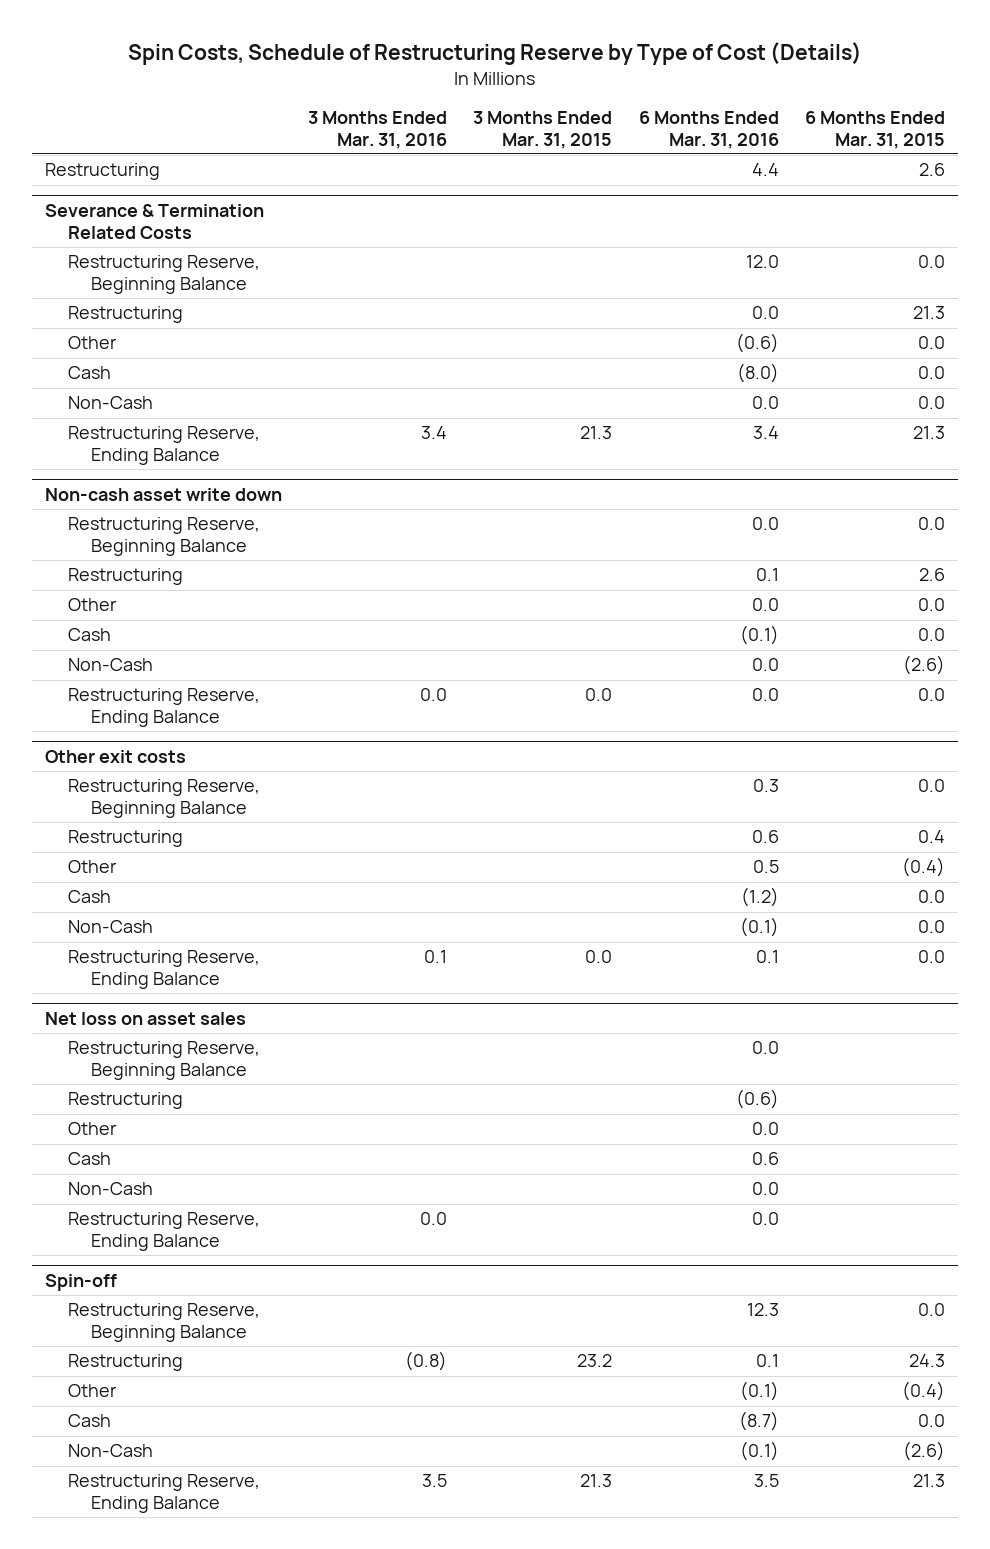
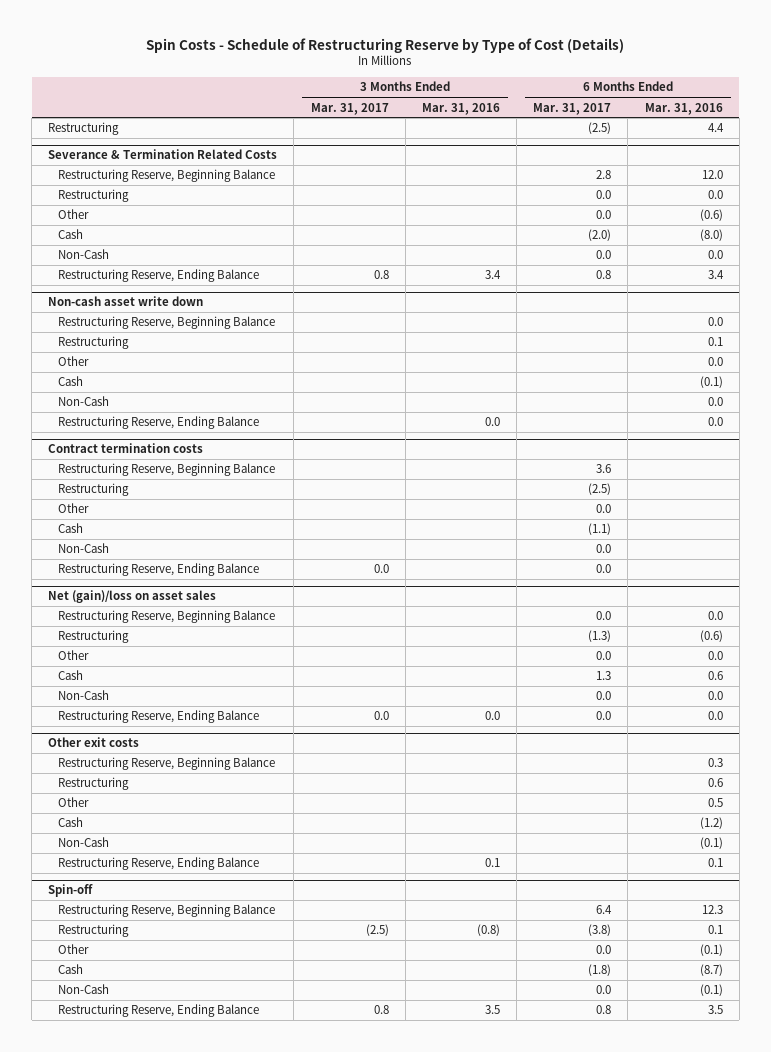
[127,42,862,66] Spin Costs, Schedule of Restructuring Reserve by Type of Cost (Details) -> [146,37,625,53] Spin Costs - Schedule of Restructuring Reserve by Type of Cost (Details)
[473,111,613,149] 3 Months Ended Mar. 31, 2015 -> none
[804,111,945,149] 6 Months Ended Mar. 31, 2015 -> none
none -> [310,102,389,115] Mar. 31, 2017
none -> [533,102,612,115] Mar. 31, 2017
none -> [48,443,204,454] Contract termination costs
none -> [58,463,276,477] Restructuring Reserve, Beginning Balance
none -> [58,483,130,497] Restructuring
none -> [58,503,90,514] Other
none -> [58,523,84,534] Cash
none -> [58,543,110,554] Non-Cash
none -> [58,563,260,577] Restructuring Reserve, Ending Balance
none -> [48,590,217,604] Net (gain)/loss on asset sales
none -> [58,610,276,624] Restructuring Reserve, Beginning Balance
none -> [58,630,130,644] Restructuring
none -> [58,650,90,661] Other
none -> [58,670,84,681] Cash
none -> [58,690,110,701] Non-Cash
none -> [58,710,260,724] Restructuring Reserve, Ending Balance
[44,1012,246,1026] Net loss on asset sales -> none
[68,1041,261,1080] Restructuring Reserve, Beginning Balance -> none
[68,1092,184,1110] Restructuring -> none
[68,1122,118,1136] Other -> none
[68,1152,112,1166] Cash -> none
[68,1182,154,1196] Non-Cash -> none
[68,1212,261,1251] Restructuring Reserve, Ending Balance -> none

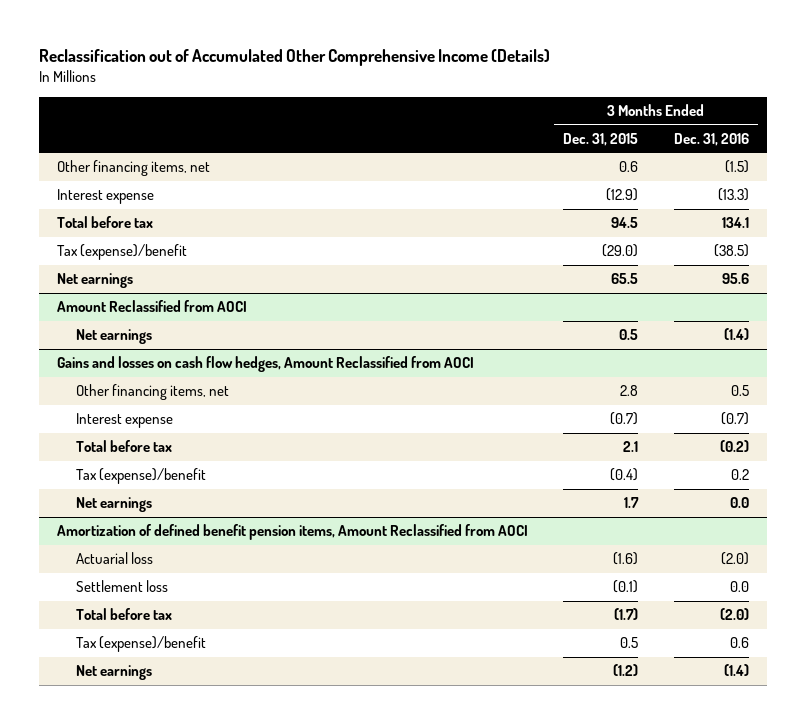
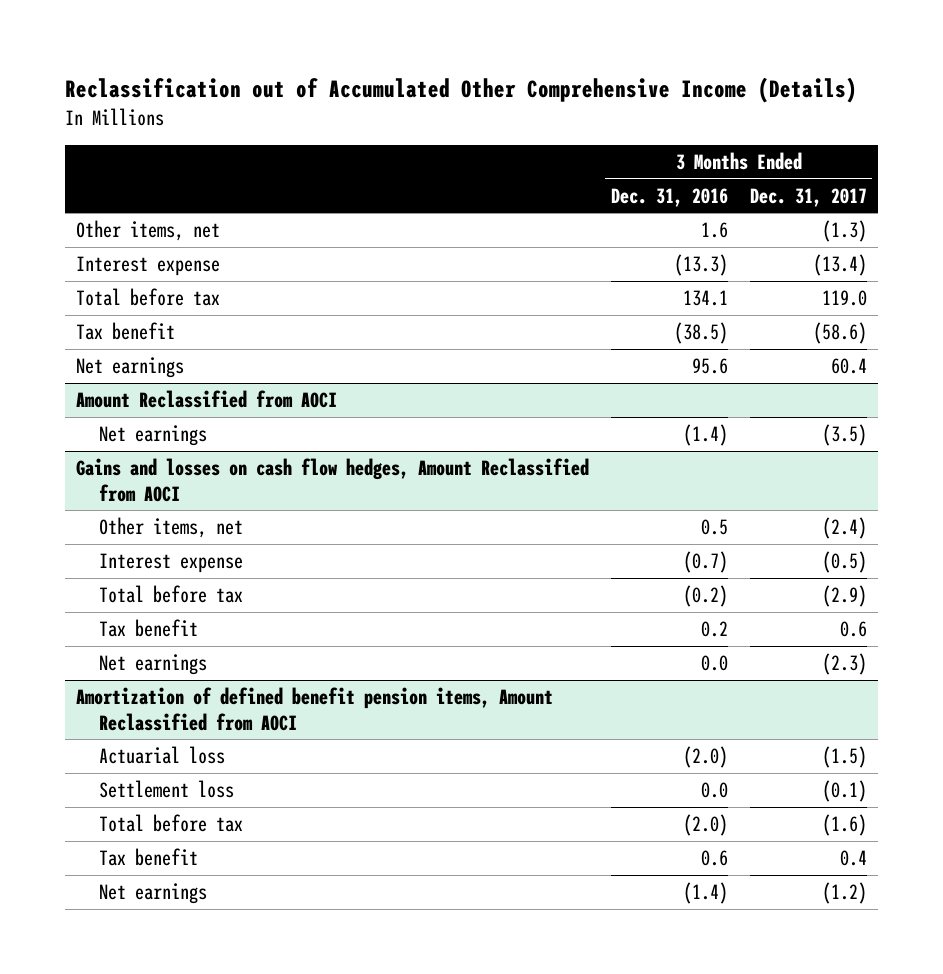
[563,132,639,146] Dec. 31, 2015 -> none
none -> [749,187,867,207] Dec. 31, 2017
[56,160,210,177] Other financing items, net -> [76,219,221,241] Other items, net
[724,160,749,174] (1.5) -> [700,221,728,238] 1.6
[56,244,187,261] Tax (expense)/benefit -> [76,321,176,340] Tax benefit
[75,384,229,401] Other financing items, net -> [98,516,243,538] Other items, net
[75,468,206,485] Tax (expense)/benefit -> [98,618,198,637] Tax benefit
[75,636,206,653] Tax (expense)/benefit -> [98,847,198,866] Tax benefit

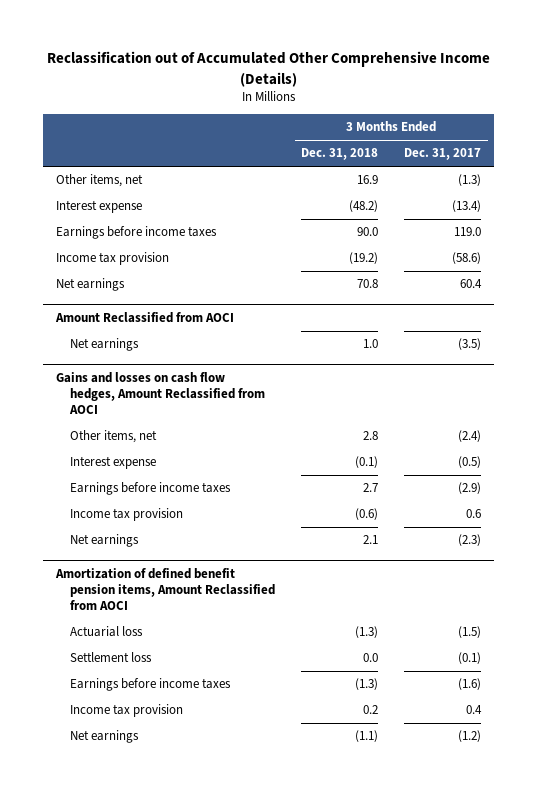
[610,187,728,207] Dec. 31, 2016 -> none
none -> [301,148,379,161] Dec. 31, 2018
[76,287,221,306] Total before tax -> [56,226,218,240] Earnings before income taxes
[76,321,176,340] Tax benefit -> [56,252,170,266] Income tax provision
[98,584,243,603] Total before tax -> [70,482,232,496] Earnings before income taxes
[98,618,198,637] Tax benefit -> [70,508,184,522] Income tax provision
[98,813,243,832] Total before tax -> [70,678,232,692] Earnings before income taxes
[98,847,198,866] Tax benefit -> [70,704,184,718] Income tax provision

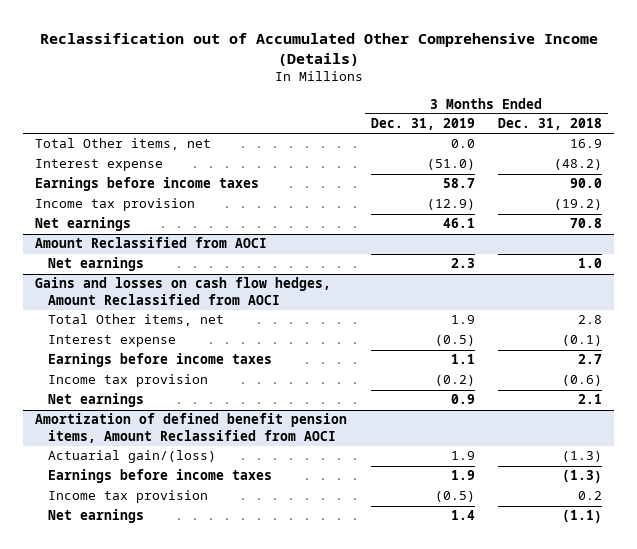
[404,148,482,161] Dec. 31, 2017 -> none
none -> [370,118,475,131] Dec. 31, 2019
[56,174,144,188] Other items, net -> [35,138,212,151] Total Other items, net
[70,430,158,444] Other items, net -> [48,314,225,327] Total Other items, net
[70,652,153,663] Settlement loss -> none
[70,626,144,638] Actuarial loss -> [48,450,217,464] Actuarial gain/(loss)

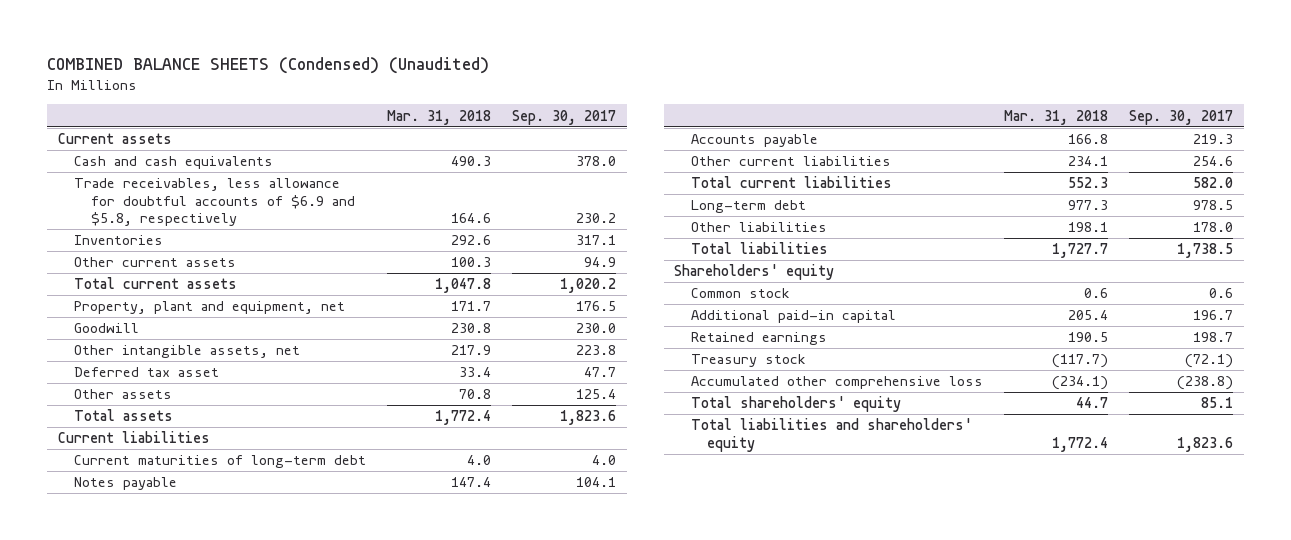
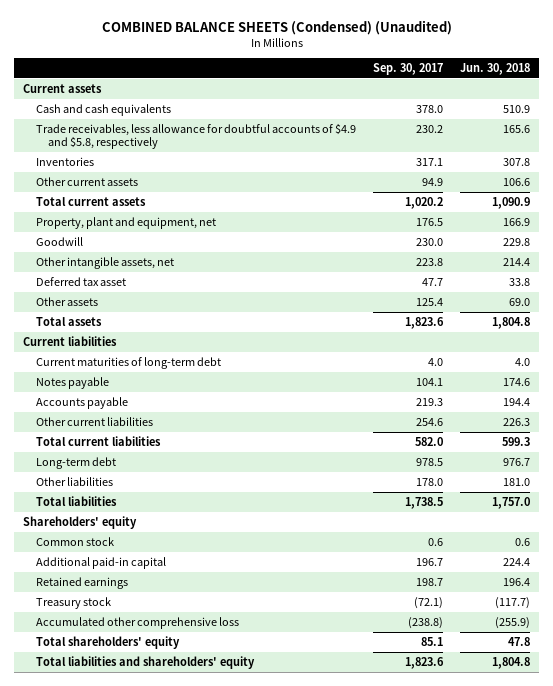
[387,109,492,125] Mar. 31, 2018 -> none
none -> [460,62,531,75] Jun. 30, 2018
[74,178,355,227] Trade receivables, less allowance for doubtful accounts of $6.9 and $5.8, respectively -> [35,123,356,150] Trade receivables, less allowance for doubtful accounts of $4.9 and $5.8, respectively

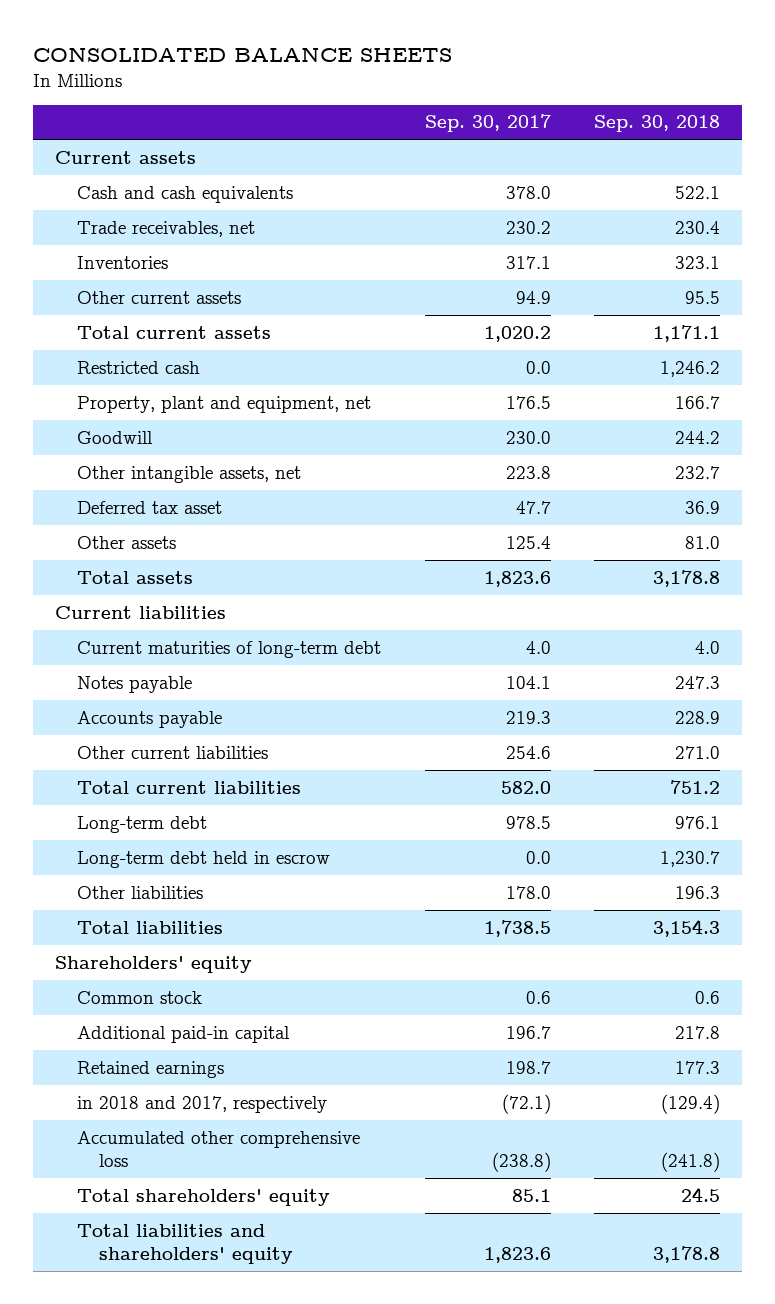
[101,19,452,35] COMBINED BALANCE SHEETS (Condensed) (Unaudited) -> [33,46,453,62] CONSOLIDATED BALANCE SHEETS
[460,62,531,75] Jun. 30, 2018 -> none
none -> [593,115,720,133] Sep. 30, 2018
[35,123,356,150] Trade receivables, less allowance for doubtful accounts of $4.9 and $5.8, respectively -> [77,220,256,237] Trade receivables, net
none -> [77,360,201,374] Restricted cash
none -> [77,850,331,868] Long-term debt held in escrow
[35,597,111,610] Treasury stock -> [77,1095,328,1113] in 2018 and 2017, respectively

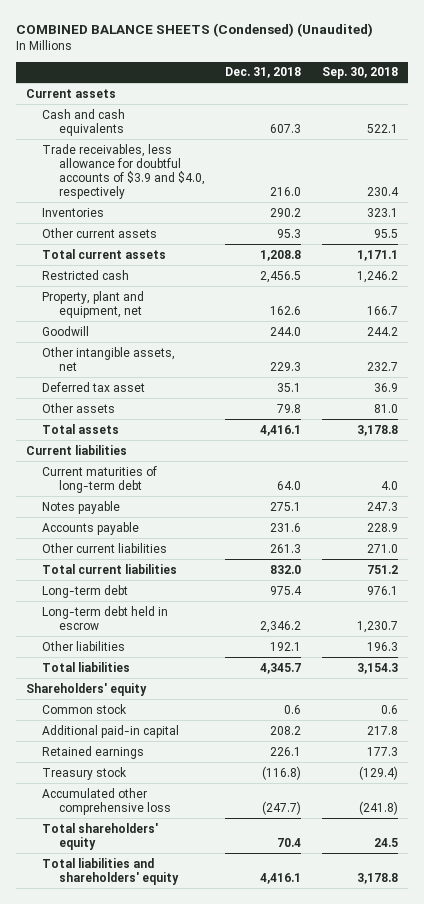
[33,46,453,62] CONSOLIDATED BALANCE SHEETS -> [15,22,373,37] COMBINED BALANCE SHEETS (Condensed) (Unaudited)
[424,114,551,133] Sep. 30, 2017 -> none
none -> [225,67,302,79] Dec. 31, 2018
[77,220,256,237] Trade receivables, net -> [42,143,205,199] Trade receivables, less allowance for doubtful accounts of $3.9 and $4.0, respectively
[77,1095,328,1113] in 2018 and 2017, respectively -> [42,766,128,780] Treasury stock

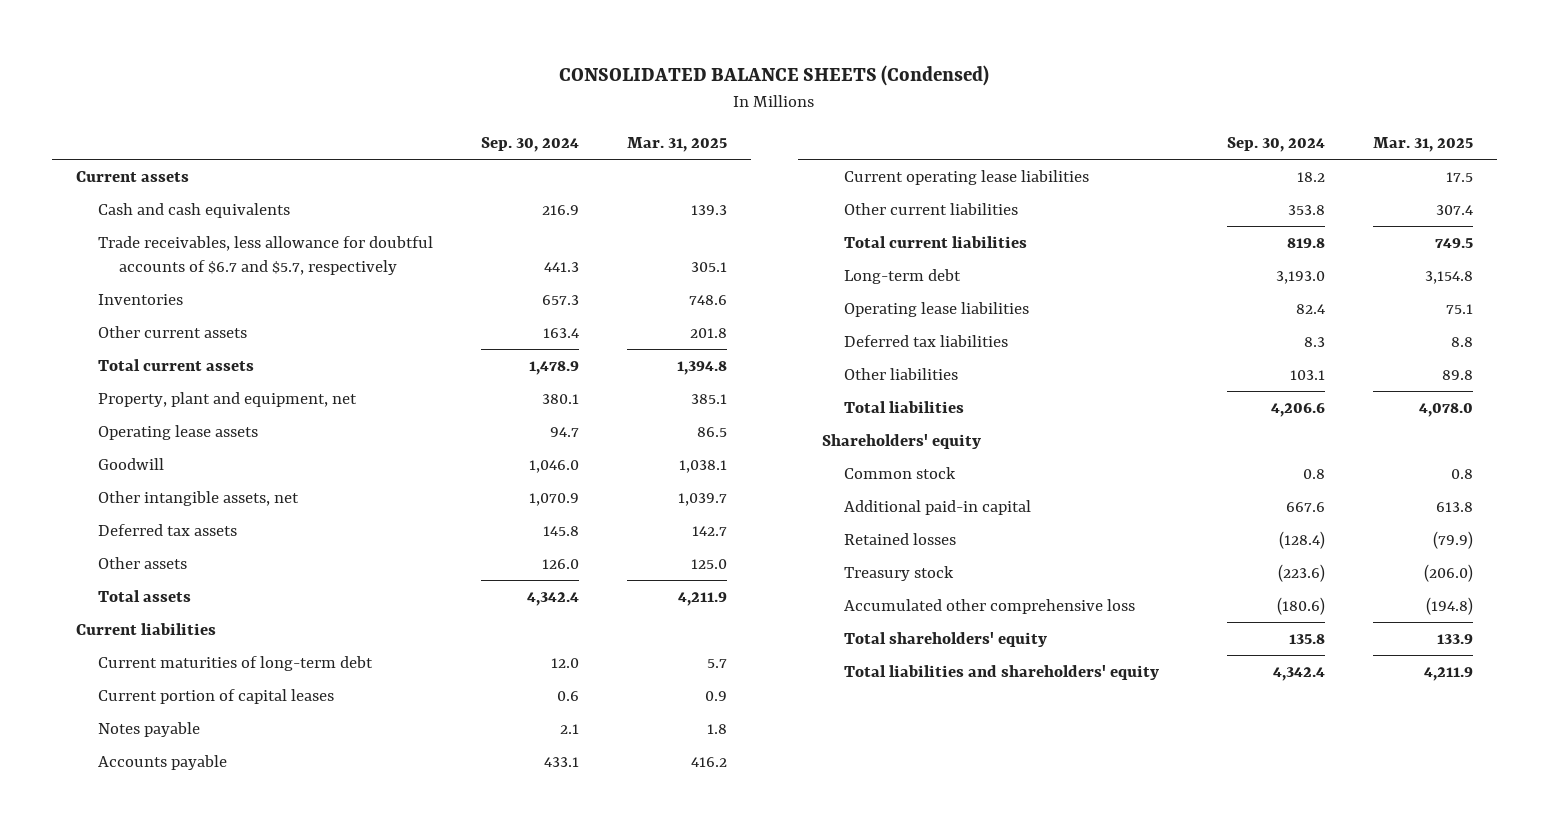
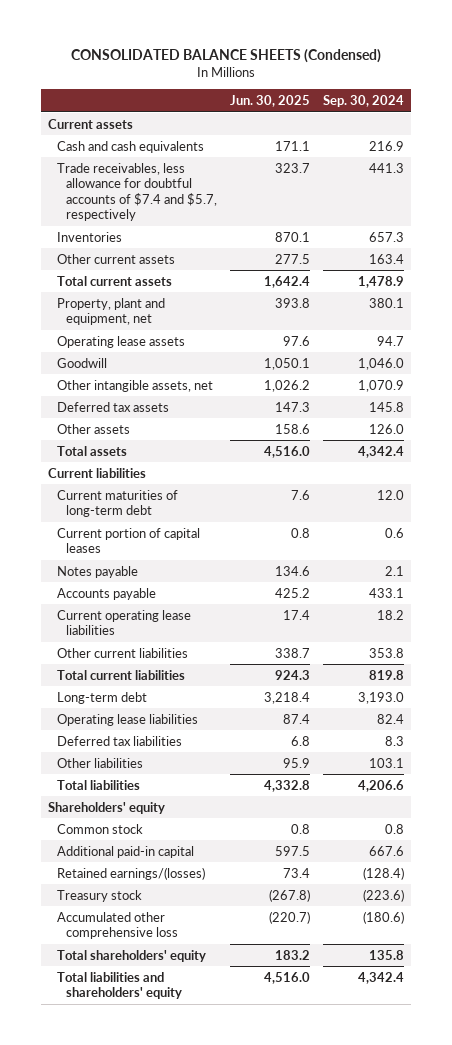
[626,136,727,152] Mar. 31, 2025 -> none
none -> [230,94,311,107] Jun. 30, 2025
[97,236,433,276] Trade receivables, less allowance for doubtful accounts of $6.7 and $5.7, respectively -> [57,162,218,222] Trade receivables, less allowance for doubtful accounts of $7.4 and $5.7, respectively
[844,533,957,546] Retained losses -> [57,866,206,880] Retained earnings/(losses)

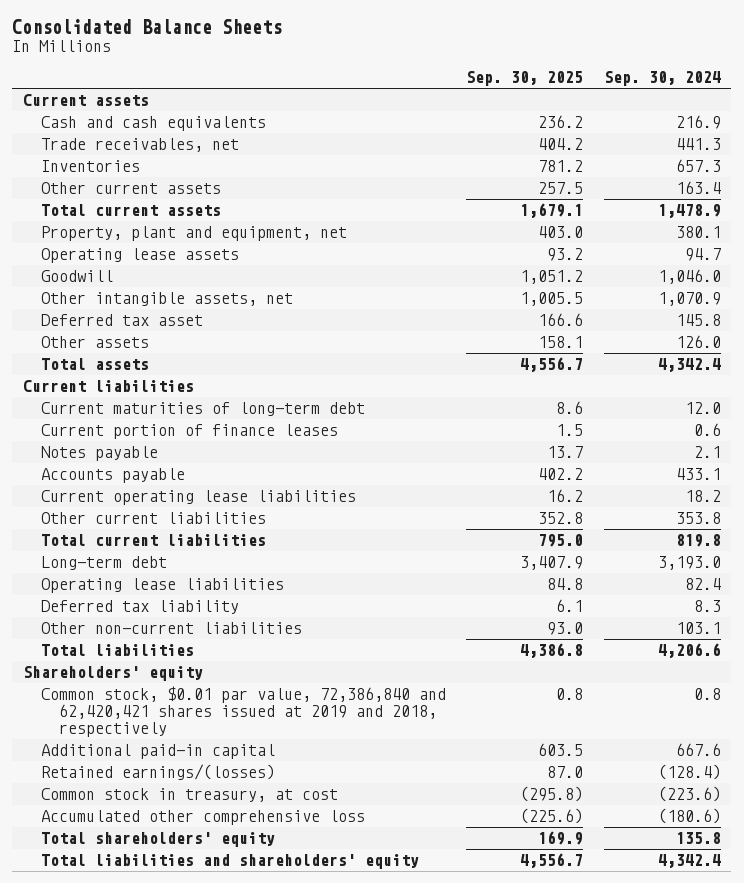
[71,49,382,64] CONSOLIDATED BALANCE SHEETS (Condensed) -> [12,18,283,34] Consolidated Balance Sheets
[230,94,311,107] Jun. 30, 2025 -> none
none -> [466,71,584,87] Sep. 30, 2025
[57,162,218,222] Trade receivables, less allowance for doubtful accounts of $7.4 and $5.7, respectively -> [40,138,239,153] Trade receivables, net
[57,401,170,412] Deferred tax assets -> [40,314,203,327] Deferred tax asset
[57,527,201,554] Current portion of capital leases -> [40,424,338,440] Current portion of finance leases
[57,735,183,746] Deferred tax liabilities -> [40,600,239,615] Deferred tax liability
[57,757,144,768] Other liabilities -> [40,622,302,635] Other non-current liabilities
[57,823,144,834] Common stock -> [40,686,446,738] Common stock, $0.01 par value, 72,386,840 and 62,420,421 shares issued at 2019 and 2018, respectively
[57,889,143,902] Treasury stock -> [40,788,338,803] Common stock in treasury, at cost

